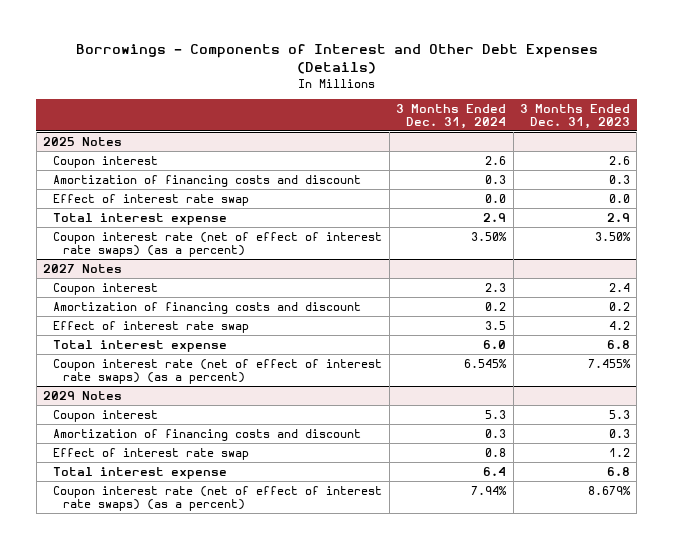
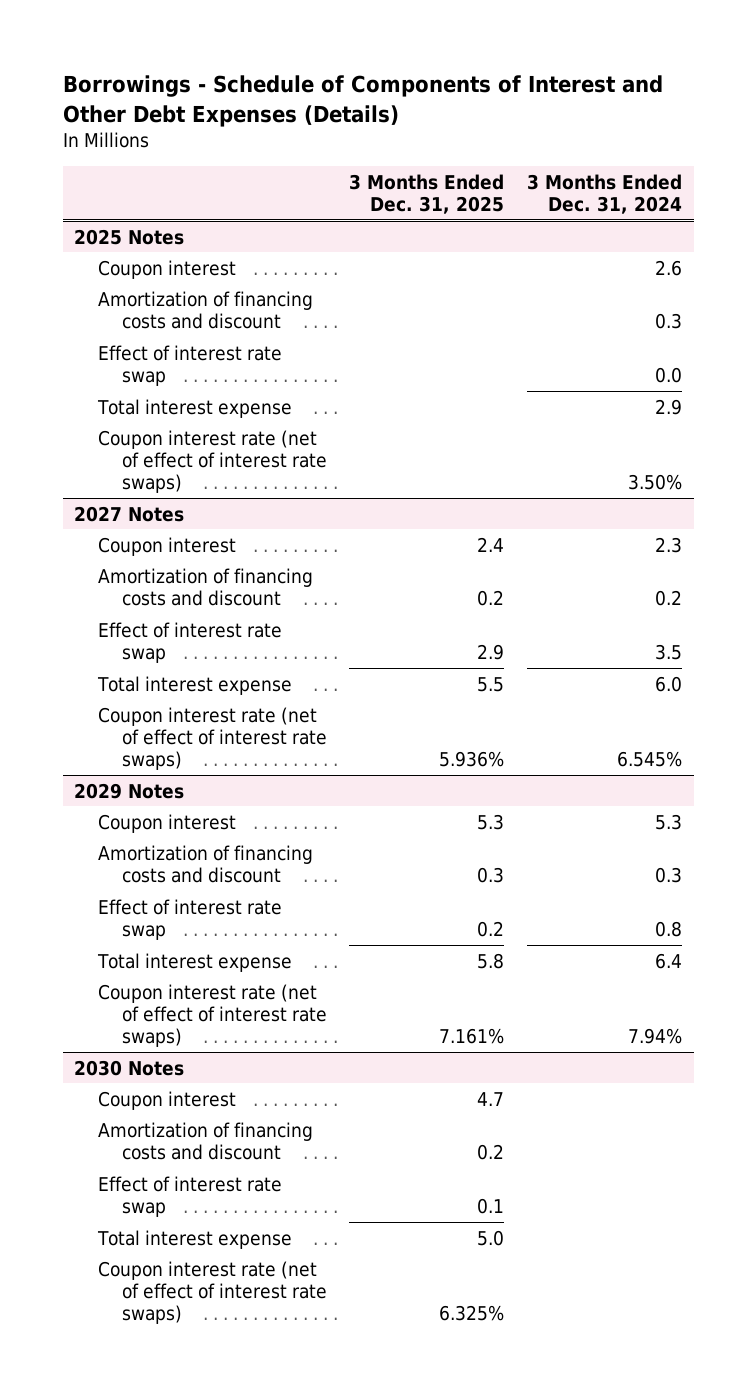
[75,44,598,75] Borrowings - Components of Interest and Other Debt Expenses (Details) -> [62,75,663,127] Borrowings - Schedule of Components of Interest and Other Debt Expenses (Details)
[520,103,631,129] 3 Months Ended Dec. 31, 2023 -> none
none -> [349,173,505,215] 3 Months Ended Dec. 31, 2025
[53,231,383,257] Coupon interest rate (net of effect of interest rate swaps) (as a percent) -> [97,429,327,494] Coupon interest rate (net of effect of interest rate swaps)
[53,358,383,384] Coupon interest rate (net of effect of interest rate swaps) (as a percent) -> [97,706,327,771] Coupon interest rate (net of effect of interest rate swaps)
[53,485,383,511] Coupon interest rate (net of effect of interest rate swaps) (as a percent) -> [97,983,327,1048] Coupon interest rate (net of effect of interest rate swaps)
none -> [73,1059,184,1076] 2030 Notes
none -> [97,1090,236,1110] Coupon interest
none -> [97,1121,313,1160] Amortization of financing costs and discount
none -> [97,1175,282,1217] Effect of interest rate swap
none -> [96,1229,292,1249] Total interest expense
none -> [97,1260,327,1325] Coupon interest rate (net of effect of interest rate swaps)

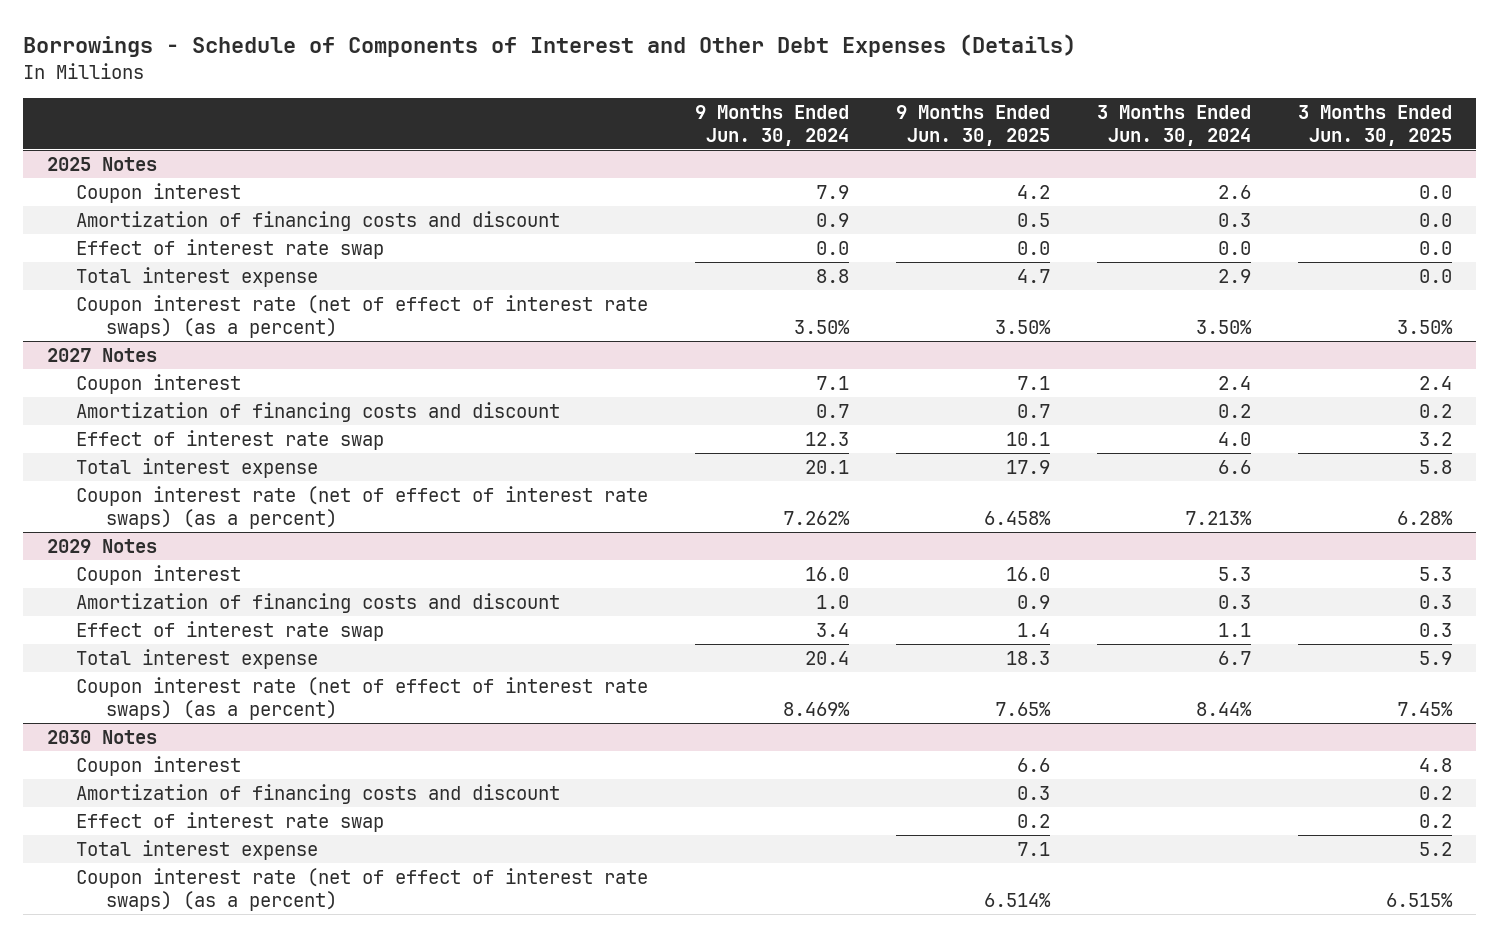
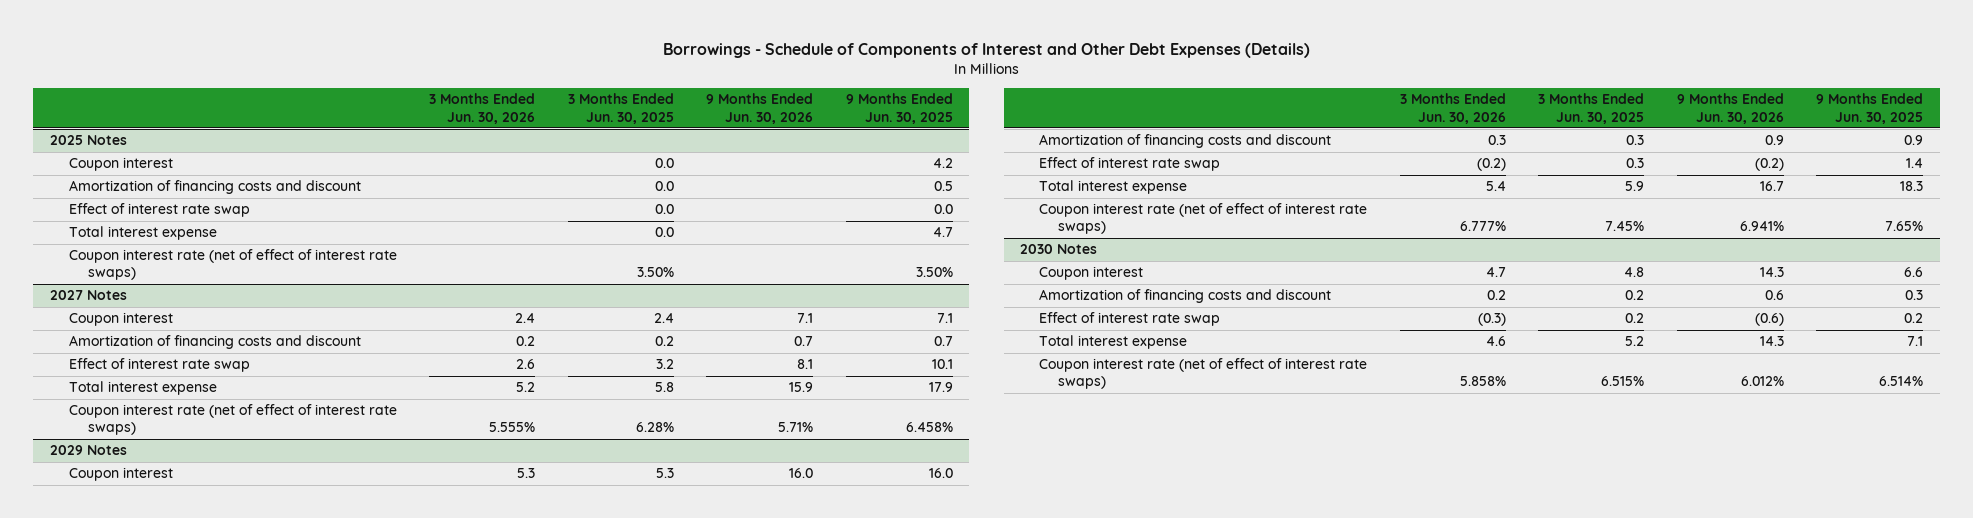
[695,104,850,146] 9 Months Ended Jun. 30, 2024 -> none
[1097,104,1252,146] 3 Months Ended Jun. 30, 2024 -> none
none -> [429,93,536,124] 3 Months Ended Jun. 30, 2026
none -> [706,93,814,124] 9 Months Ended Jun. 30, 2026
[76,295,649,338] Coupon interest rate (net of effect of interest rate swaps) (as a percent) -> [68,249,397,281] Coupon interest rate (net of effect of interest rate swaps)
[76,486,649,529] Coupon interest rate (net of effect of interest rate swaps) (as a percent) -> [68,404,397,436] Coupon interest rate (net of effect of interest rate swaps)
[76,677,649,720] Coupon interest rate (net of effect of interest rate swaps) (as a percent) -> [1039,203,1368,235] Coupon interest rate (net of effect of interest rate swaps)
[76,868,649,911] Coupon interest rate (net of effect of interest rate swaps) (as a percent) -> [1039,358,1368,390] Coupon interest rate (net of effect of interest rate swaps)

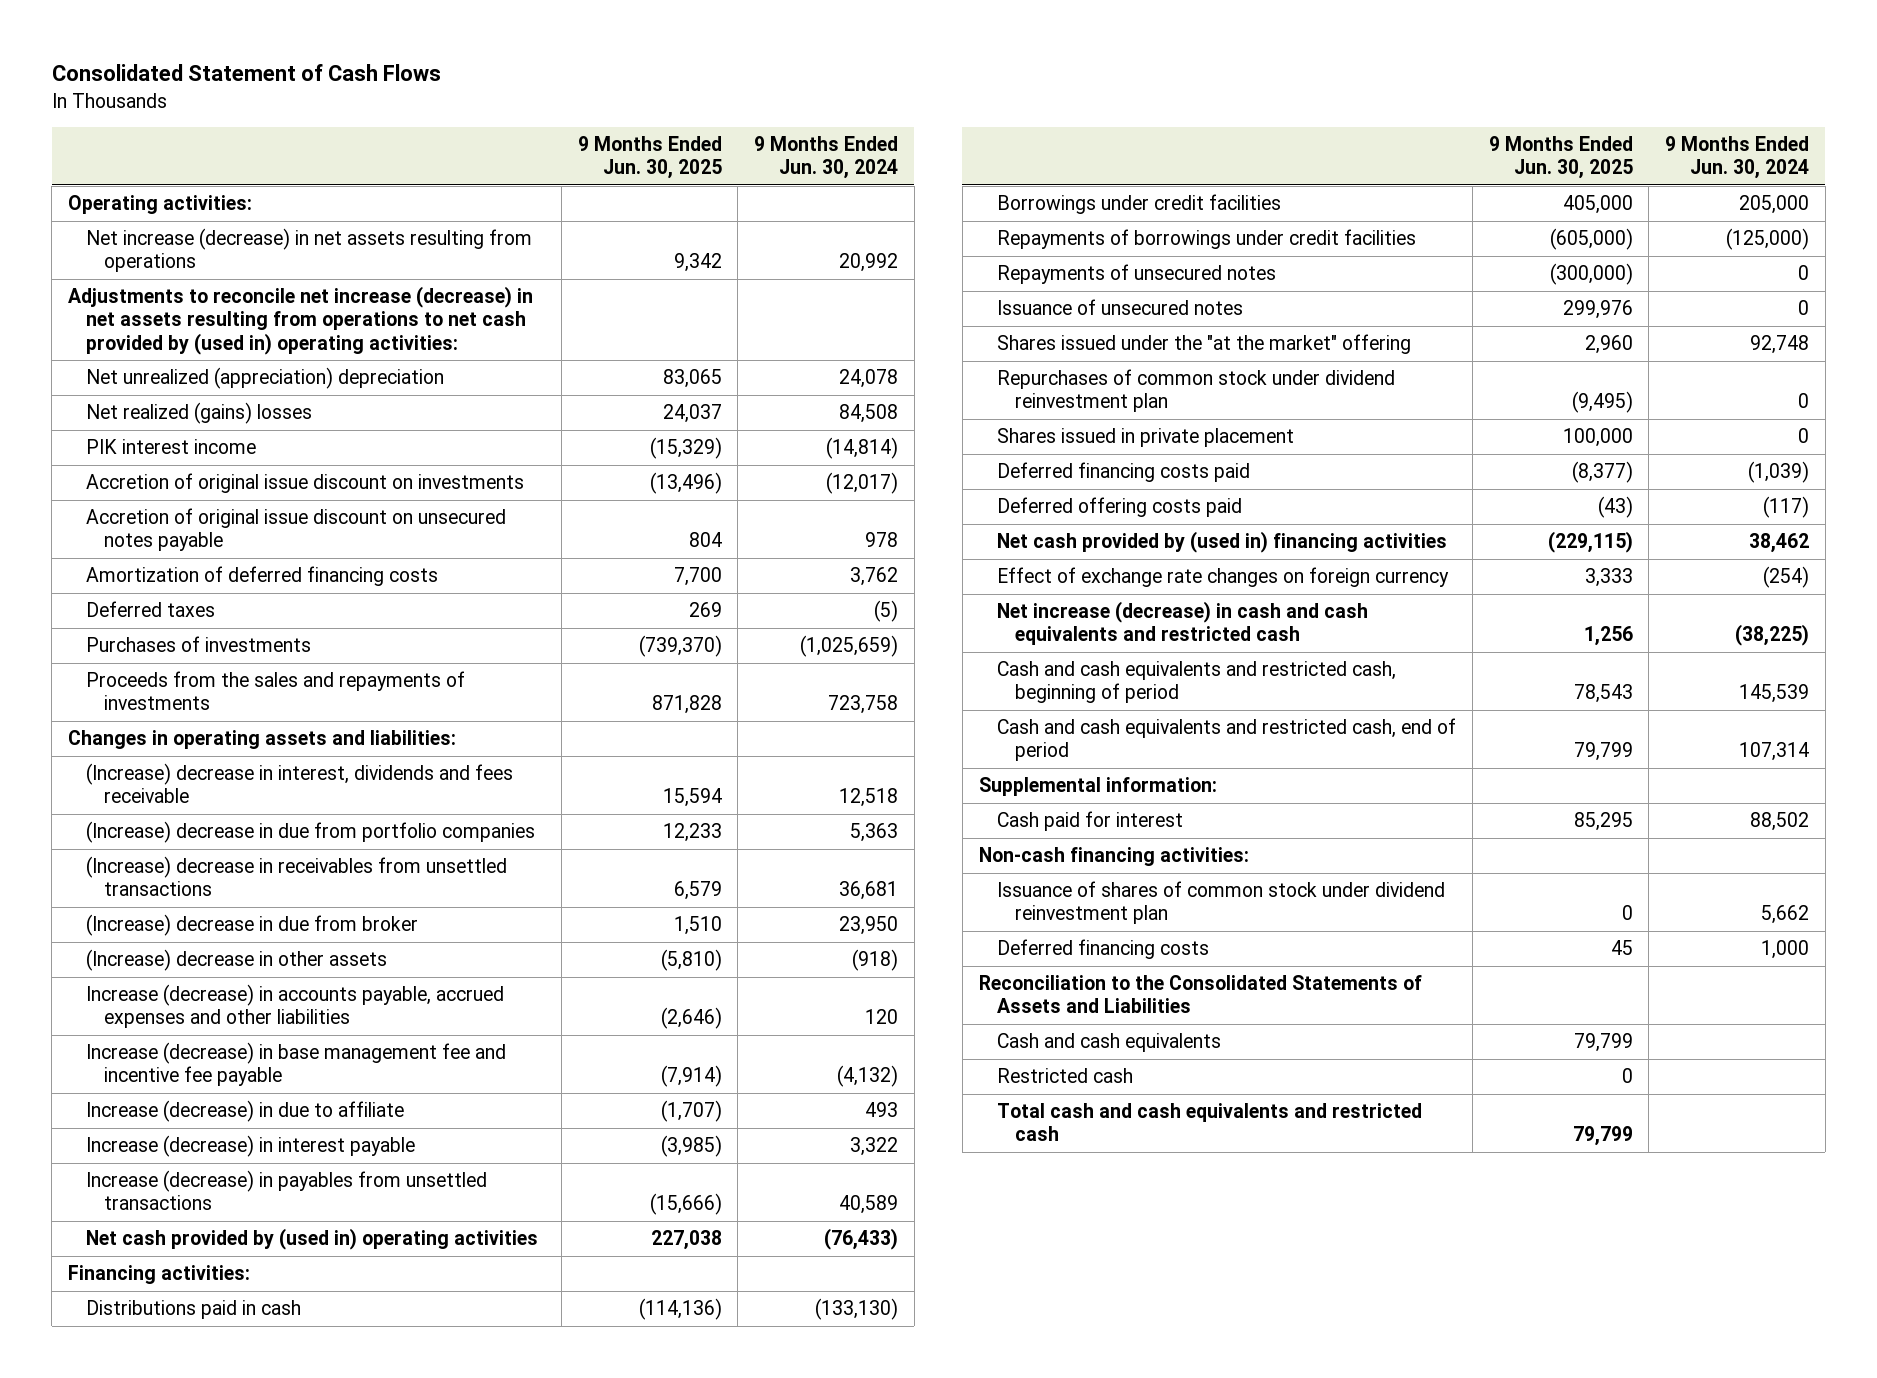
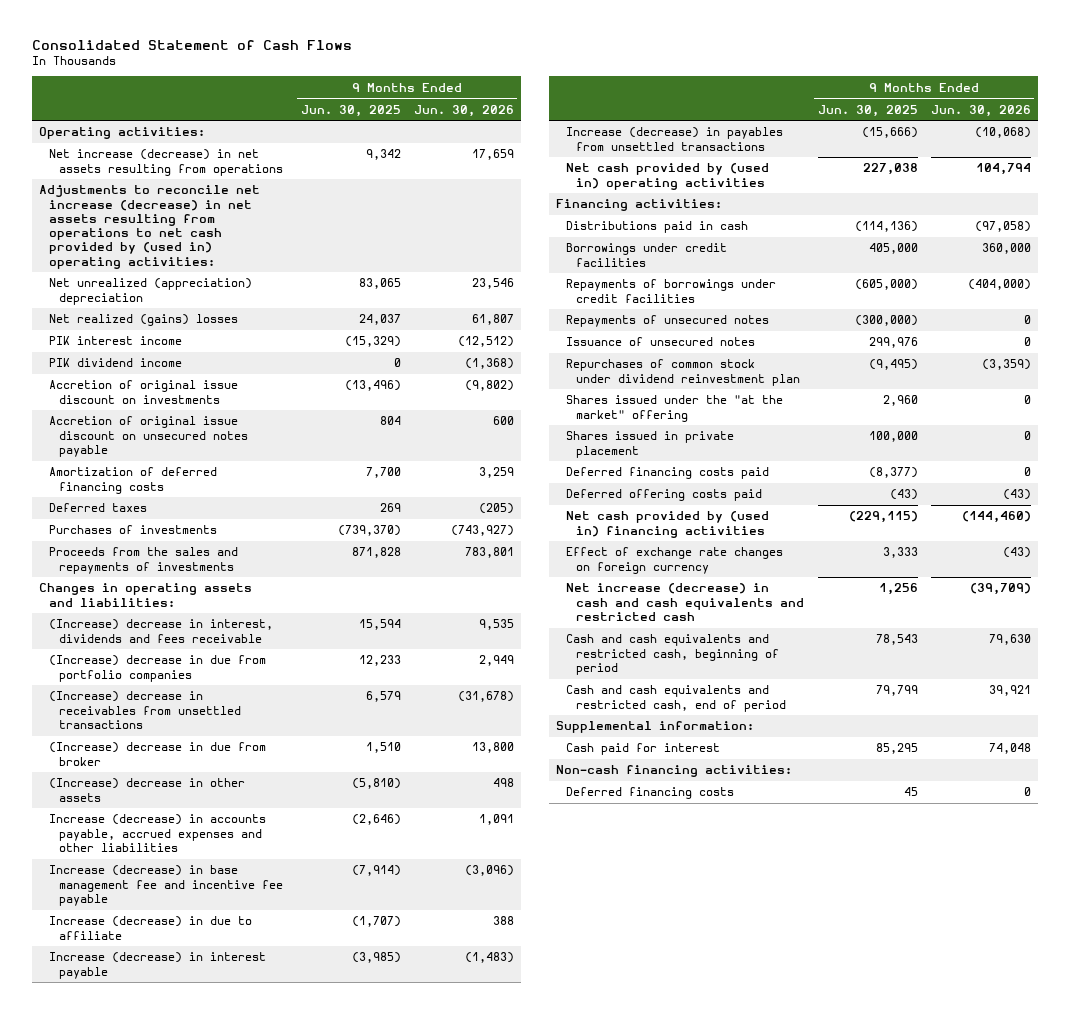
[754,135,899,180] 9 Months Ended Jun. 30, 2024 -> none
none -> [414,104,515,117] Jun. 30, 2026
none -> [49,358,183,368] PIK dividend income
[997,334,1412,355] Shares issued under the "at the market" offering -> [566,395,784,422] Shares issued under the "at the market" offering
[997,881,1446,925] Issuance of shares of common stock under dividend reinvestment plan -> none
[978,975,1422,1014] Reconciliation to the Consolidated Statements of Assets and Liabilities -> none
[997,1033,1222,1053] Cash and cash equivalents -> none
[997,1068,1134,1084] Restricted cash -> none
[997,1103,1423,1142] Total cash and cash equivalents and restricted cash -> none

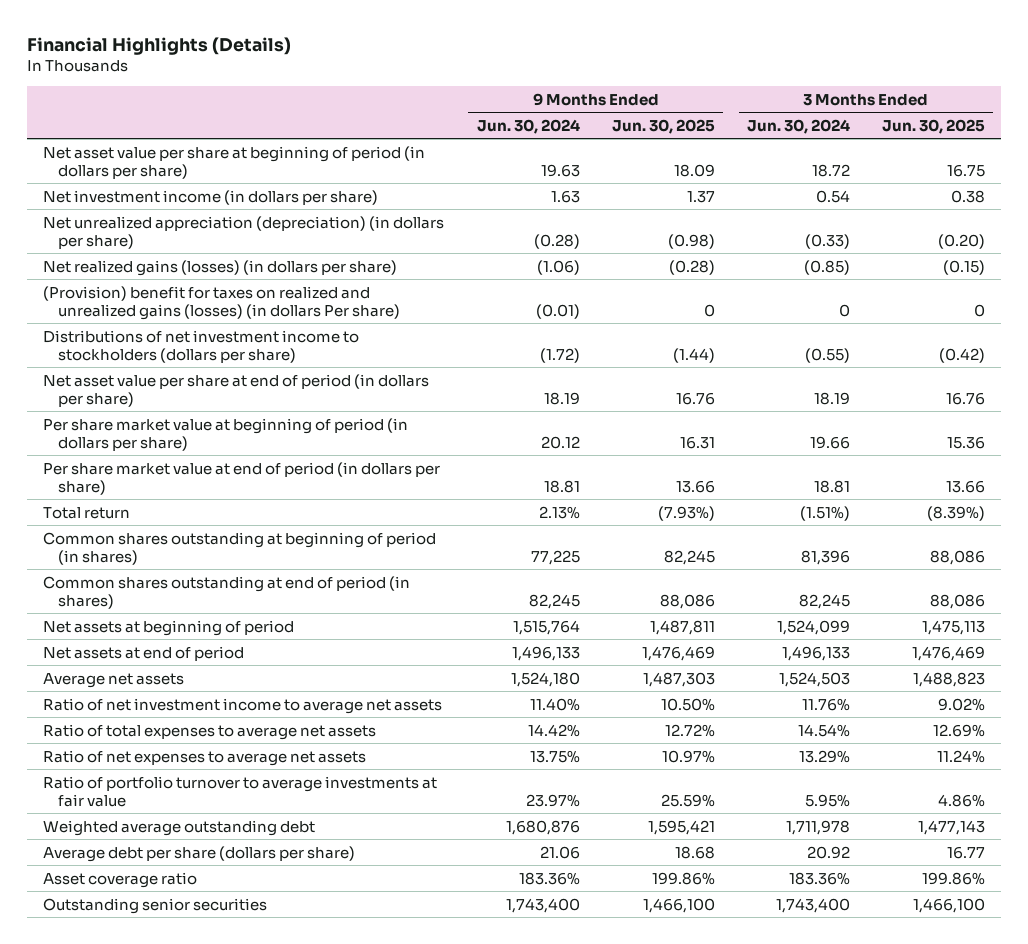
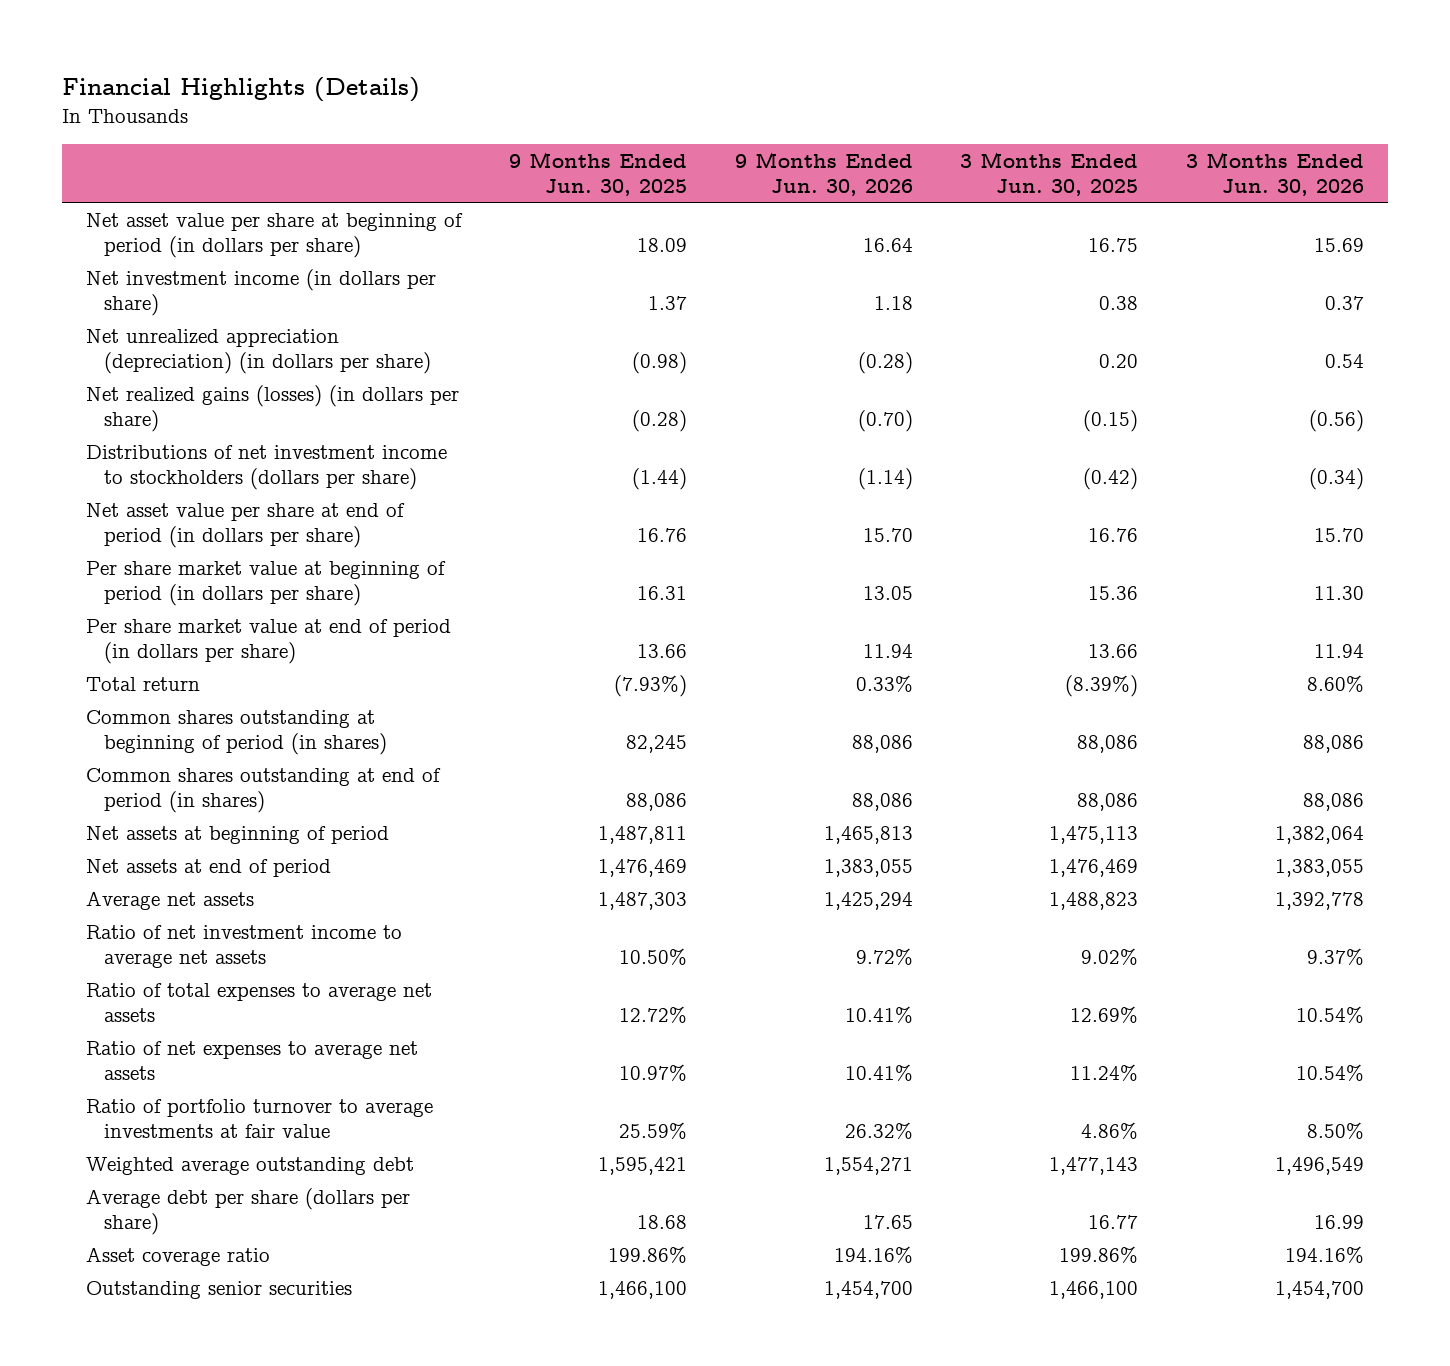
[476,118,580,134] Jun. 30, 2024 -> none
[746,118,850,134] Jun. 30, 2024 -> none
none -> [734,151,913,197] 9 Months Ended Jun. 30, 2026
none -> [1186,151,1365,197] 3 Months Ended Jun. 30, 2026
[938,233,986,249] (0.20) -> [1099,353,1139,368] 0.20
[43,285,401,320] (Provision) benefit for taxes on realized and unrealized gains (losses) (in dollars Per share) -> none

